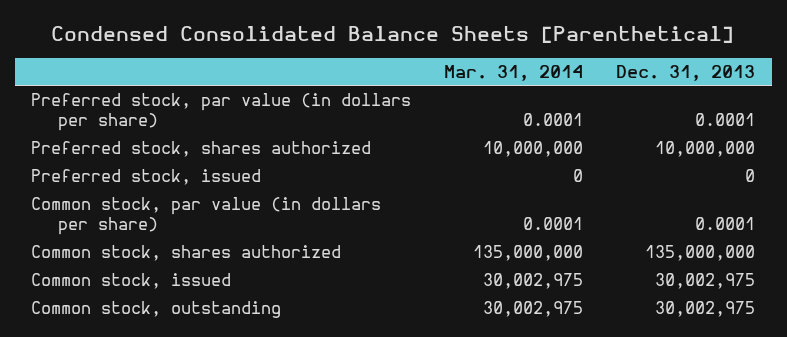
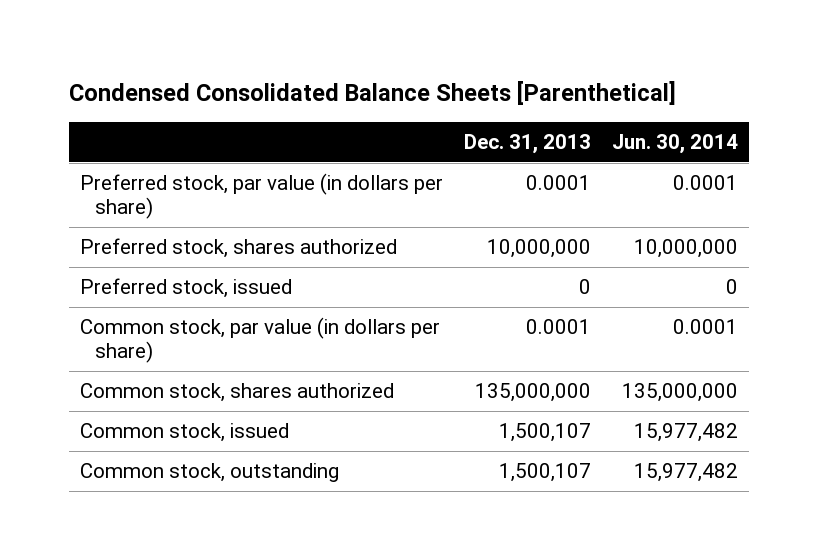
[444,64,584,81] Mar. 31, 2014 -> none
none -> [612,133,739,154] Jun. 30, 2014
[655,273,756,290] 30,002,975 -> [499,423,592,443] 1,500,107
[655,301,756,318] 30,002,975 -> [499,463,592,483] 1,500,107

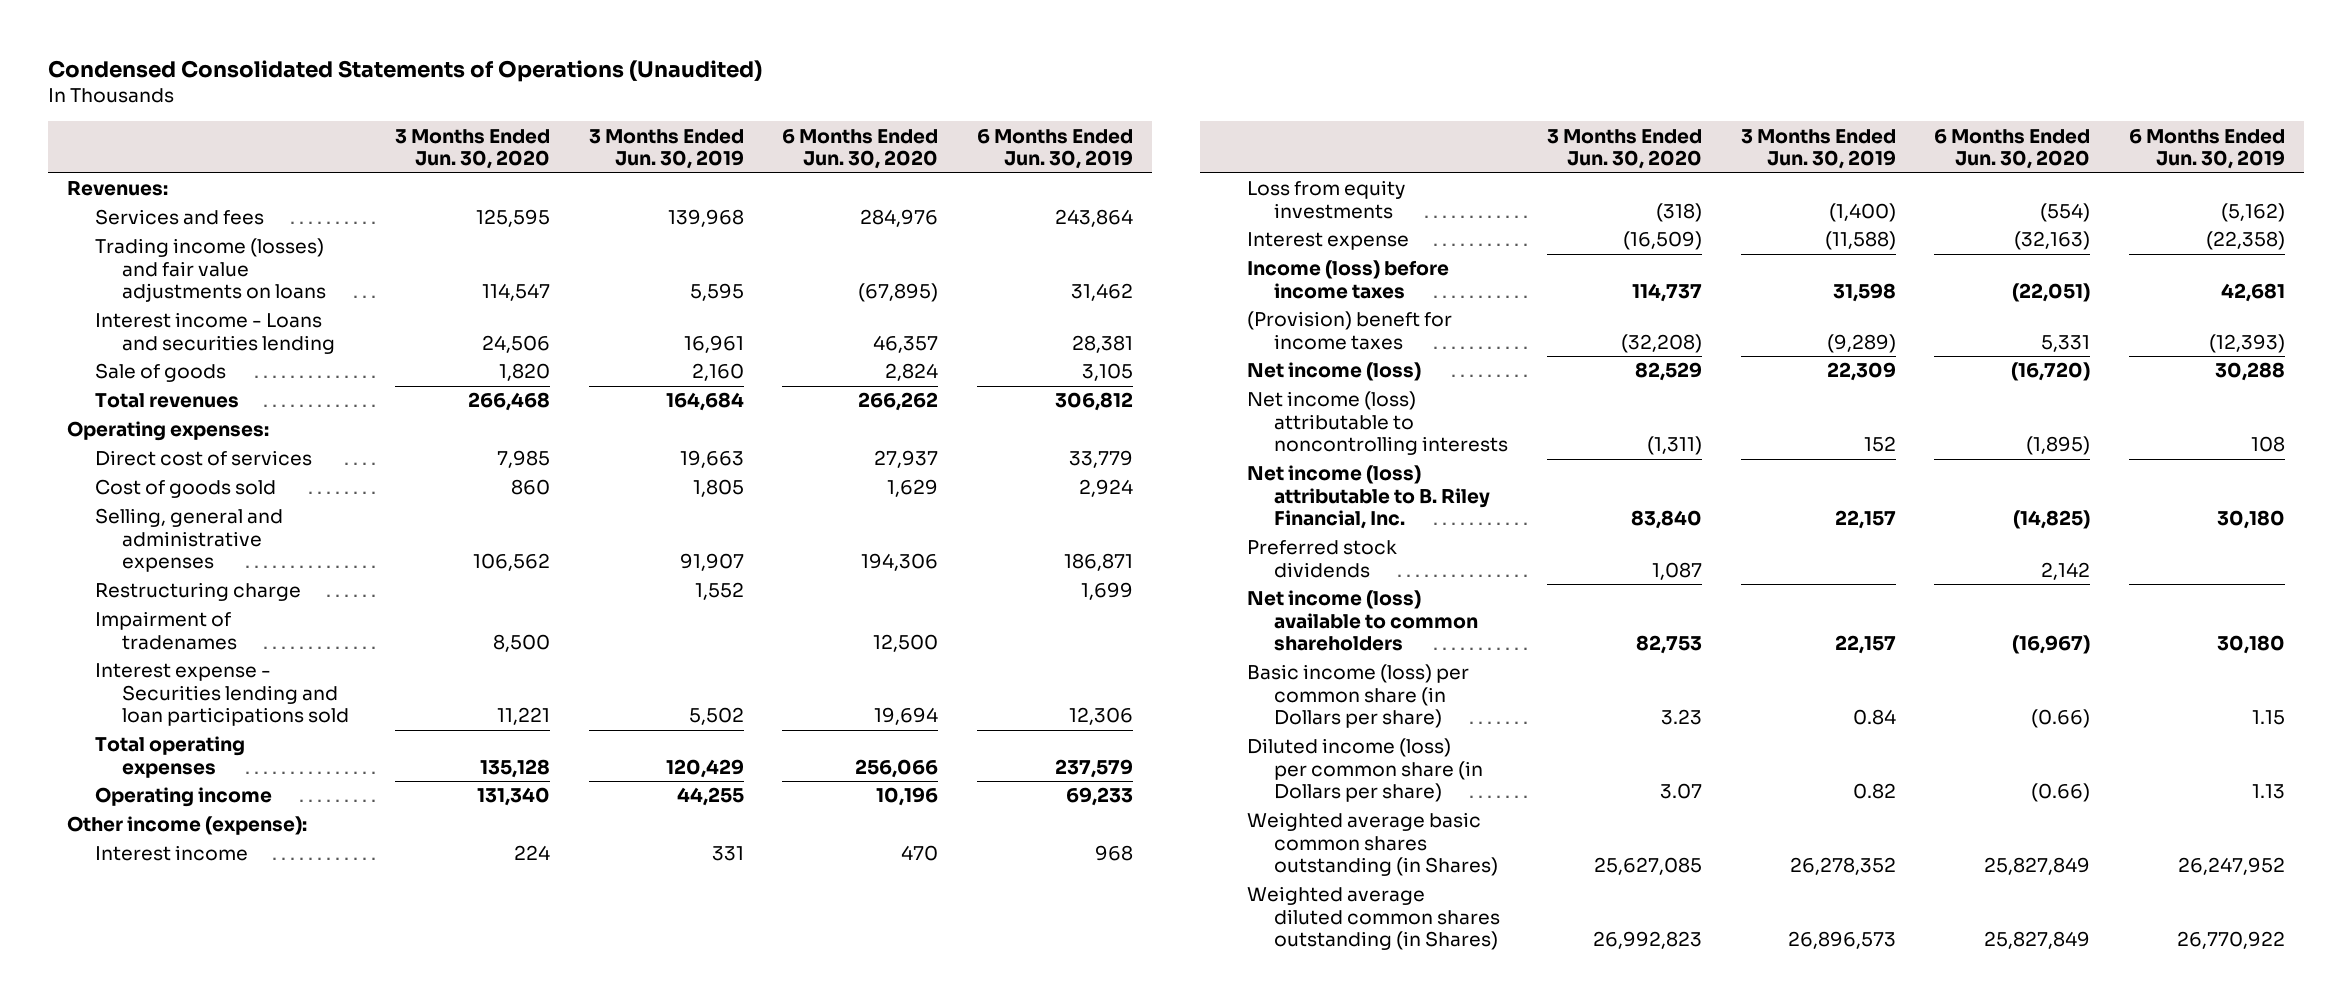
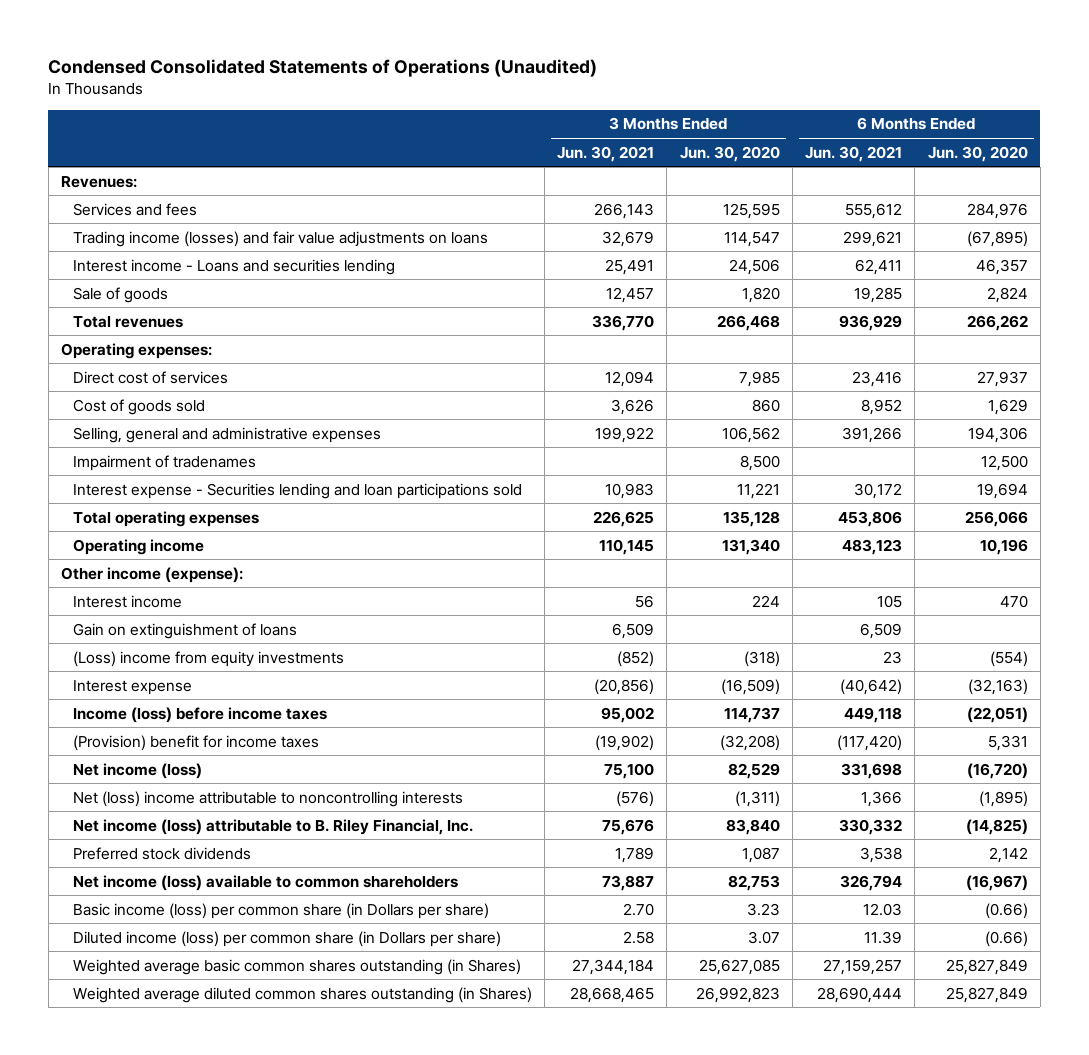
[588,128,744,170] 3 Months Ended Jun. 30, 2019 -> none
[977,128,1134,170] 6 Months Ended Jun. 30, 2019 -> none
none -> [557,145,655,162] Jun. 30, 2021
none -> [805,145,903,162] Jun. 30, 2021
[94,582,301,602] Restructuring charge -> none
none -> [72,622,297,639] Gain on extinguishment of loans
[1246,180,1405,219] Loss from equity investments -> [72,650,344,667] (Loss) income from equity investments
[1246,311,1452,350] (Provision) beneft for income taxes -> [72,734,319,751] (Provision) benefit for income taxes
[1246,391,1509,456] Net income (loss) attributable to noncontrolling interests -> [72,790,463,807] Net (loss) income attributable to noncontrolling interests

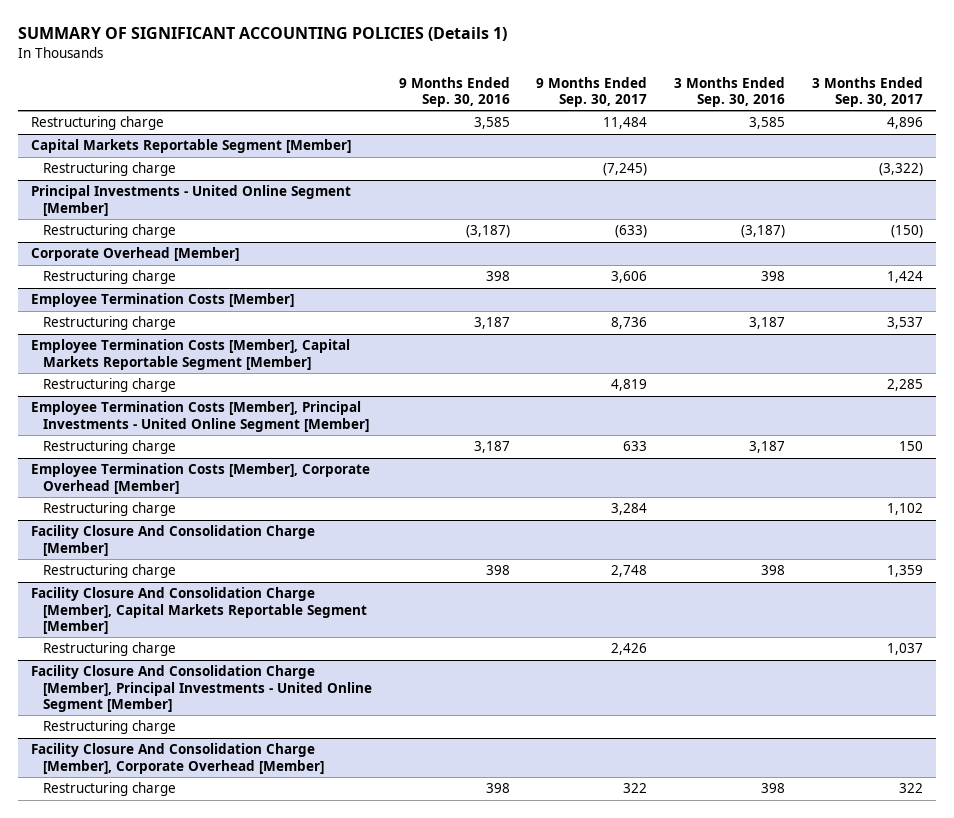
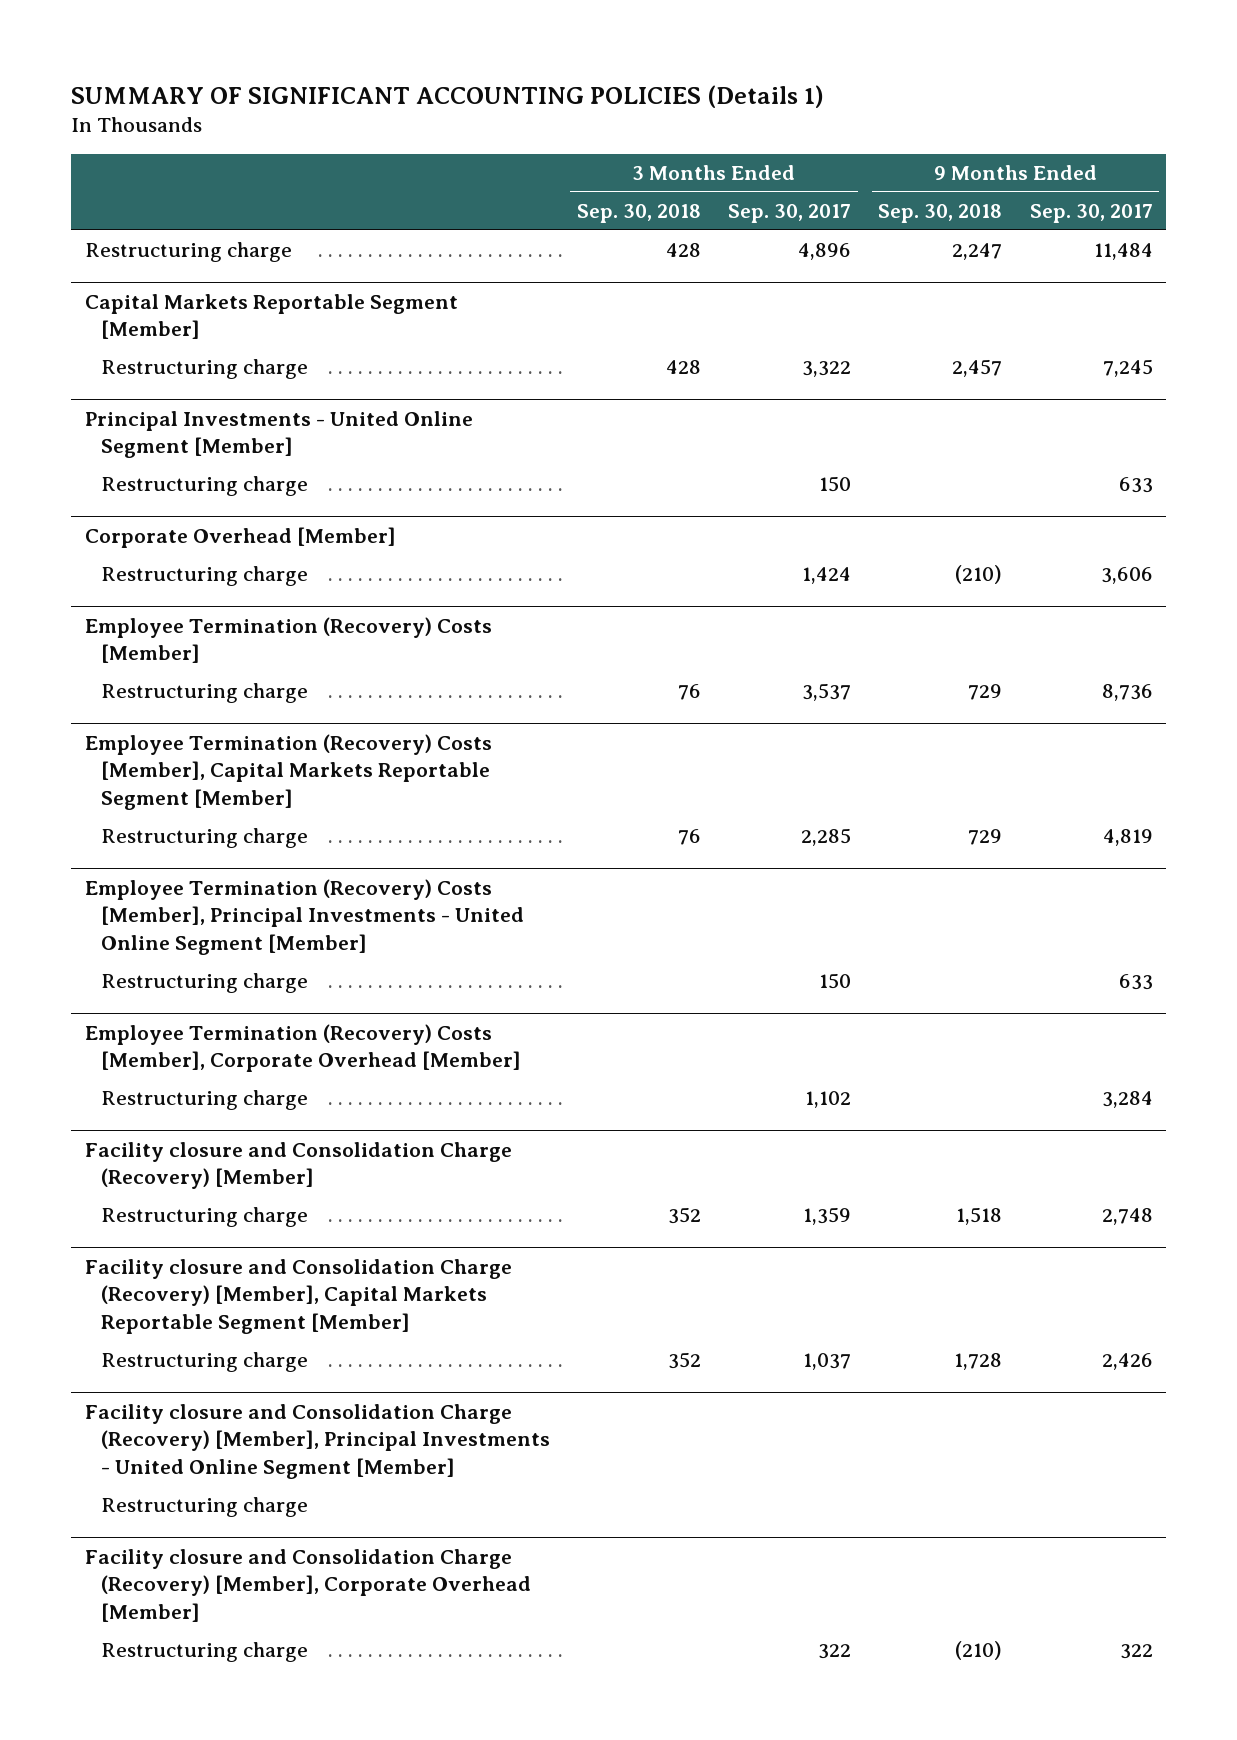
[398,76,510,107] 9 Months Ended Sep. 30, 2016 -> none
[674,76,786,107] 3 Months Ended Sep. 30, 2016 -> none
none -> [577,204,702,224] Sep. 30, 2018
none -> [878,204,1003,224] Sep. 30, 2018
[603,163,648,177] (7,245) -> [1102,359,1153,378] 7,245
[878,163,923,177] (3,322) -> [802,361,852,378] 3,322
[615,225,648,239] (633) -> [1118,477,1153,494] 633
[890,225,923,239] (150) -> [819,476,852,493] 150
[31,293,295,308] Employee Termination Costs [Member] -> [84,617,492,664] Employee Termination (Recovery) Costs [Member]
[31,339,351,370] Employee Termination Costs [Member], Capital Markets Reportable Segment [Member] -> [84,734,492,810] Employee Termination (Recovery) Costs [Member], Capital Markets Reportable Segment [Member]
[31,401,370,432] Employee Termination Costs [Member], Principal Investments - United Online Segment [Member] -> [84,879,524,955] Employee Termination (Recovery) Costs [Member], Principal Investments - United Online Segment [Member]
[31,463,371,494] Employee Termination Costs [Member], Corporate Overhead [Member] -> [84,1024,521,1073] Employee Termination (Recovery) Costs [Member], Corporate Overhead [Member]
[31,525,316,556] Facility Closure And Consolidation Charge [Member] -> [84,1142,512,1190] Facility closure and Consolidation Charge (Recovery) [Member]
[31,587,368,634] Facility Closure And Consolidation Charge [Member], Capital Markets Reportable Segment [Member] -> [84,1259,512,1334] Facility closure and Consolidation Charge (Recovery) [Member], Capital Markets Reportable Segment [Member]
[31,665,373,712] Facility Closure And Consolidation Charge [Member], Principal Investments - United Online Segment [Member] -> [84,1404,550,1479] Facility closure and Consolidation Charge (Recovery) [Member], Principal Investments - United Online Segment [Member]
[31,743,325,774] Facility Closure And Consolidation Charge [Member], Corporate Overhead [Member] -> [84,1549,531,1622] Facility closure and Consolidation Charge (Recovery) [Member], Corporate Overhead [Member]

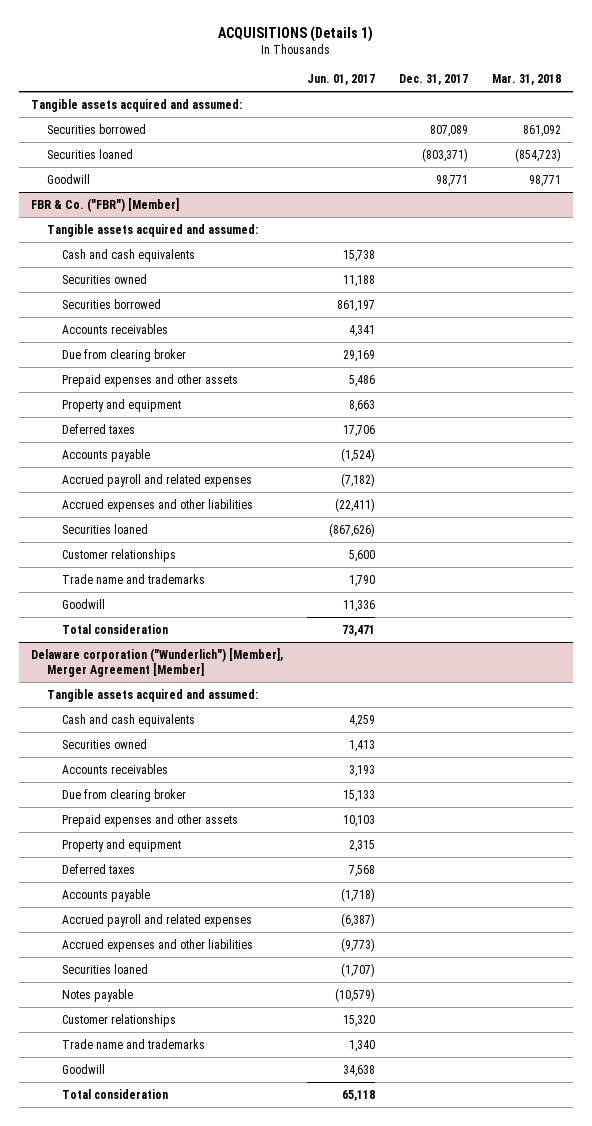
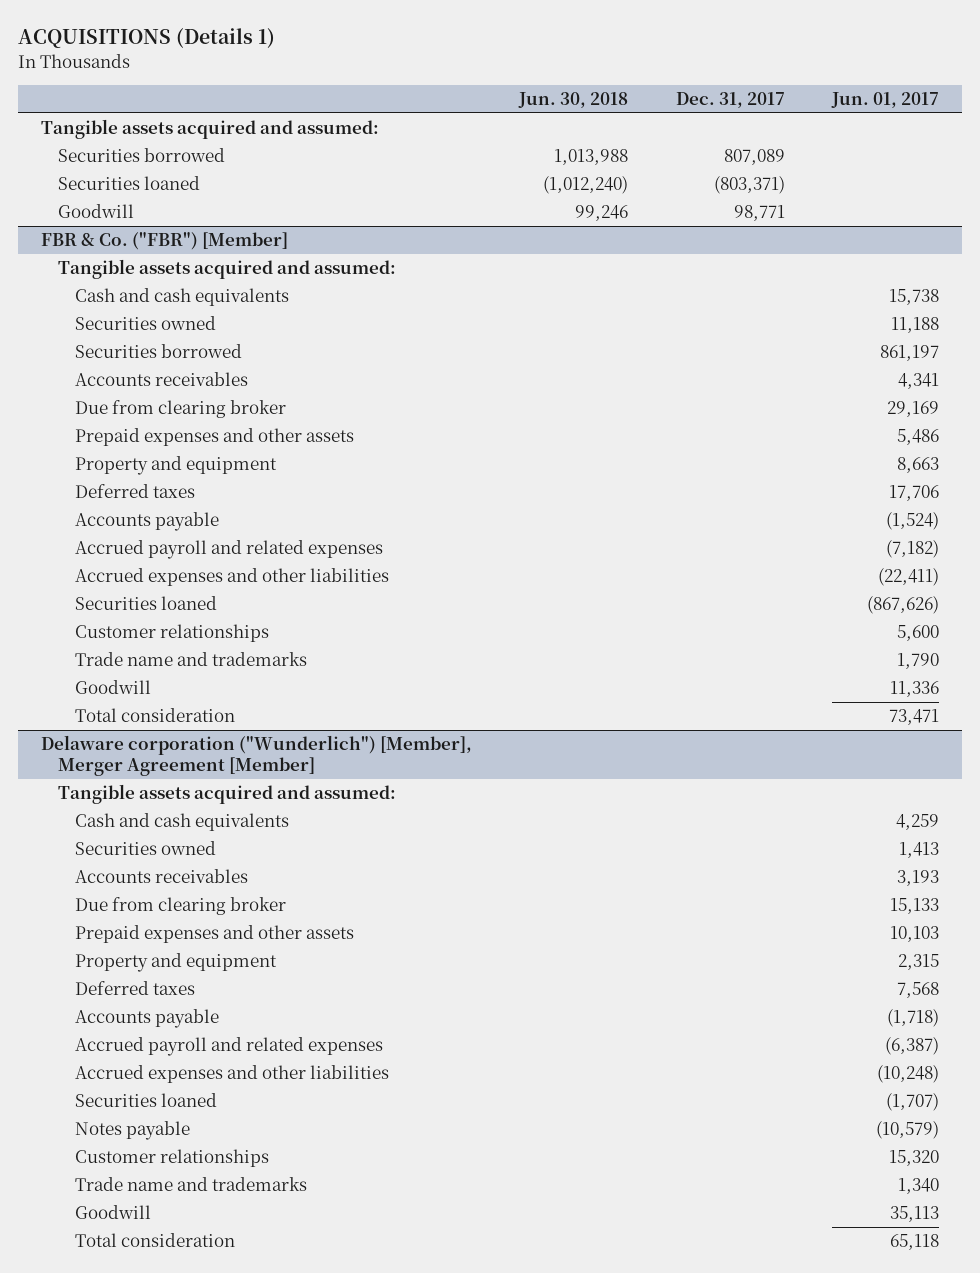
[491,74,561,86] Mar. 31, 2018 -> none
none -> [518,91,629,108] Jun. 30, 2018
[341,937,376,952] (9,773) -> [876,1065,939,1084] (10,248)
[343,1064,376,1077] 34,638 -> [889,1206,939,1223] 35,113

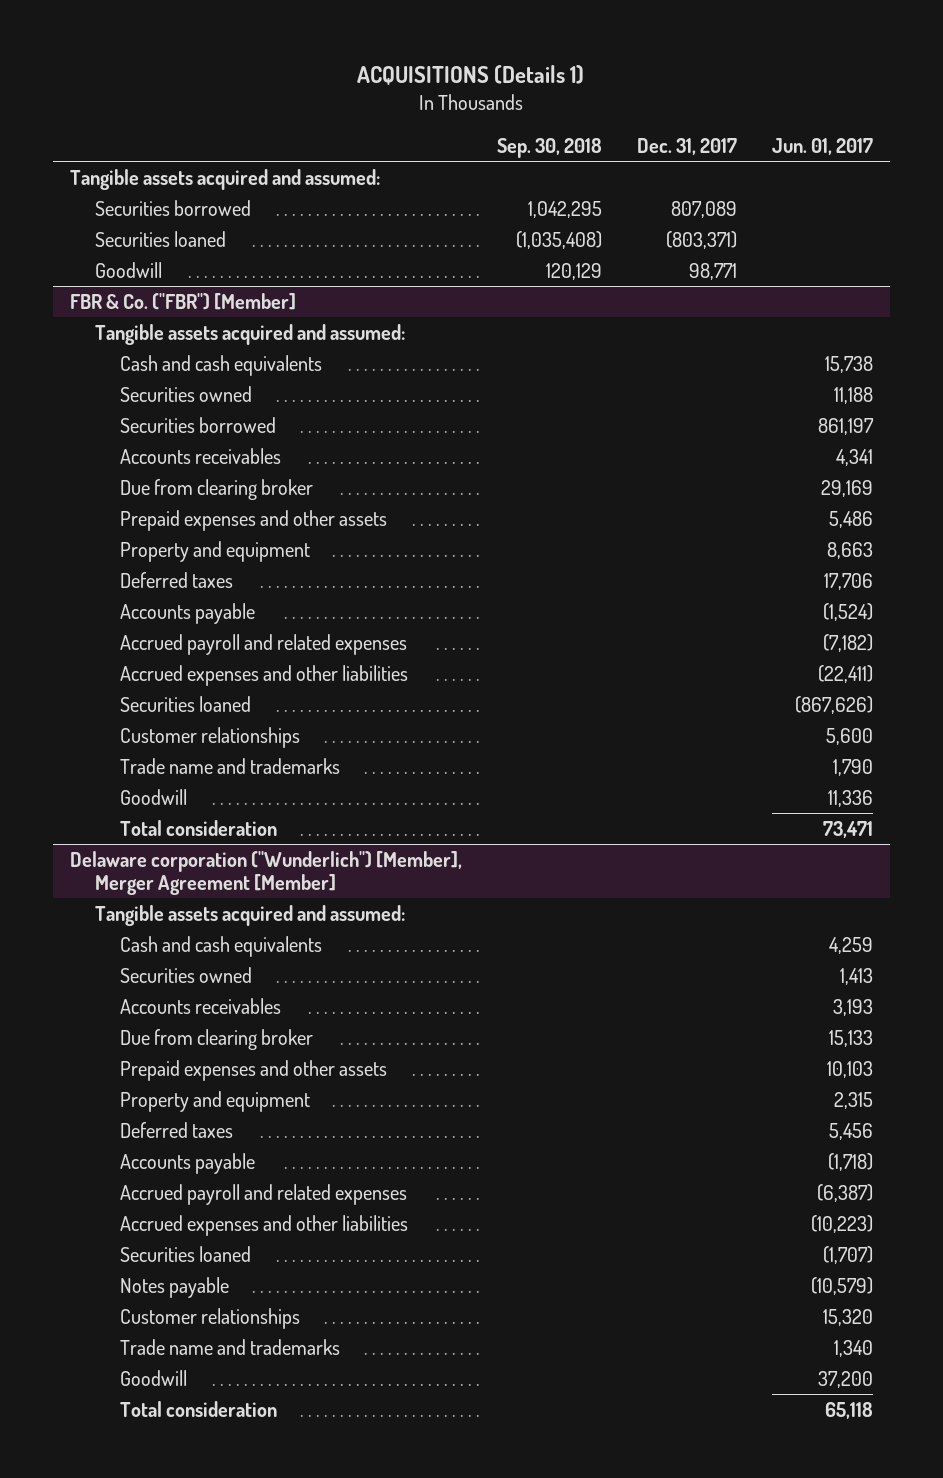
[518,91,629,108] Jun. 30, 2018 -> none
none -> [496,137,602,158] Sep. 30, 2018
[896,982,939,999] 7,568 -> [828,1122,873,1140] 5,456
[876,1065,939,1084] (10,248) -> [810,1214,873,1233] (10,223)
[889,1206,939,1223] 35,113 -> [817,1370,873,1388] 37,200

